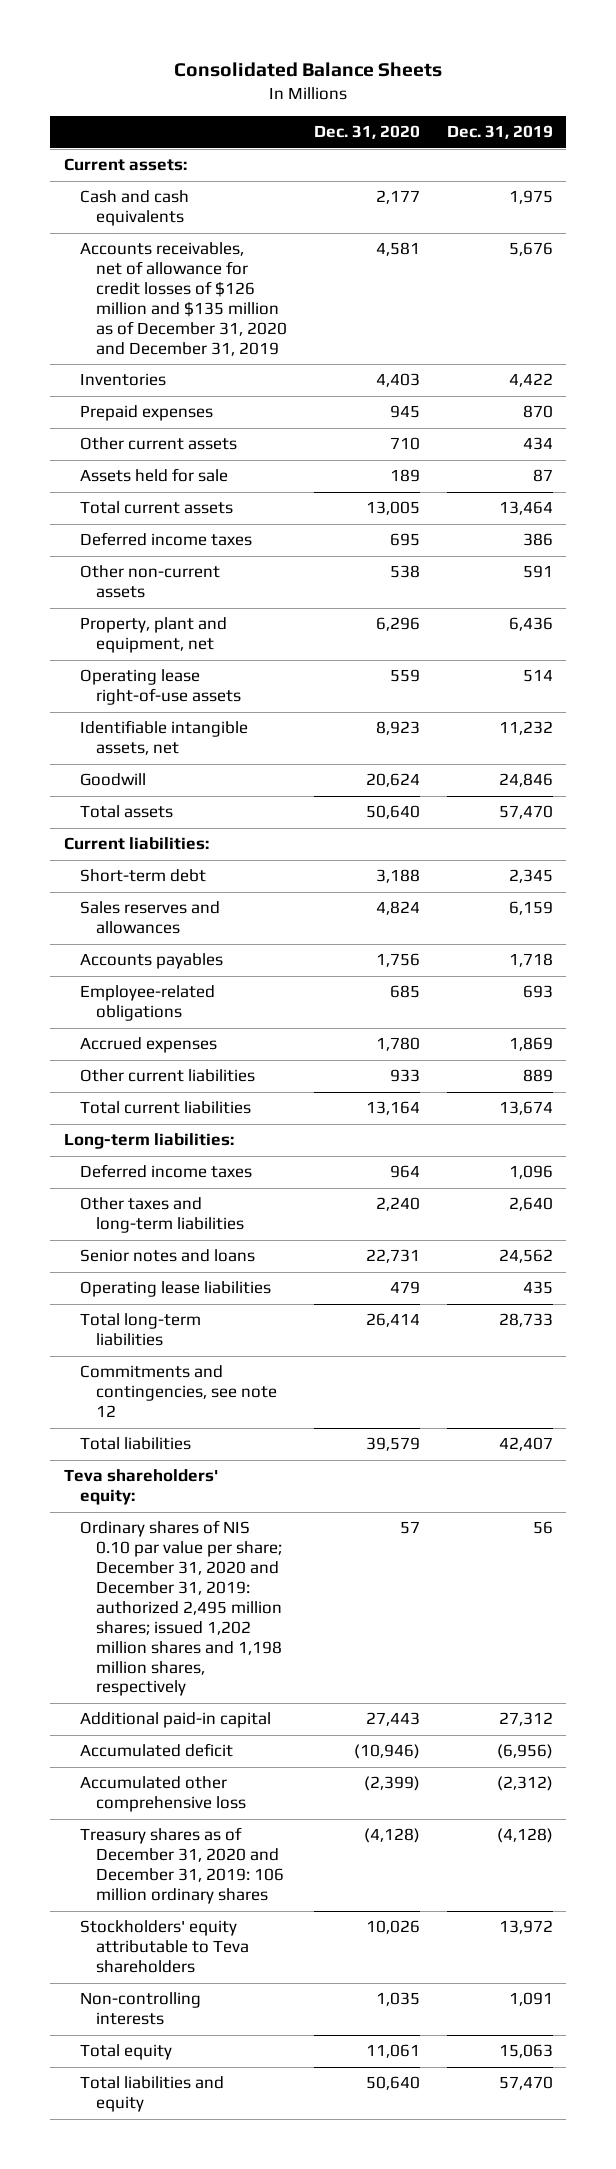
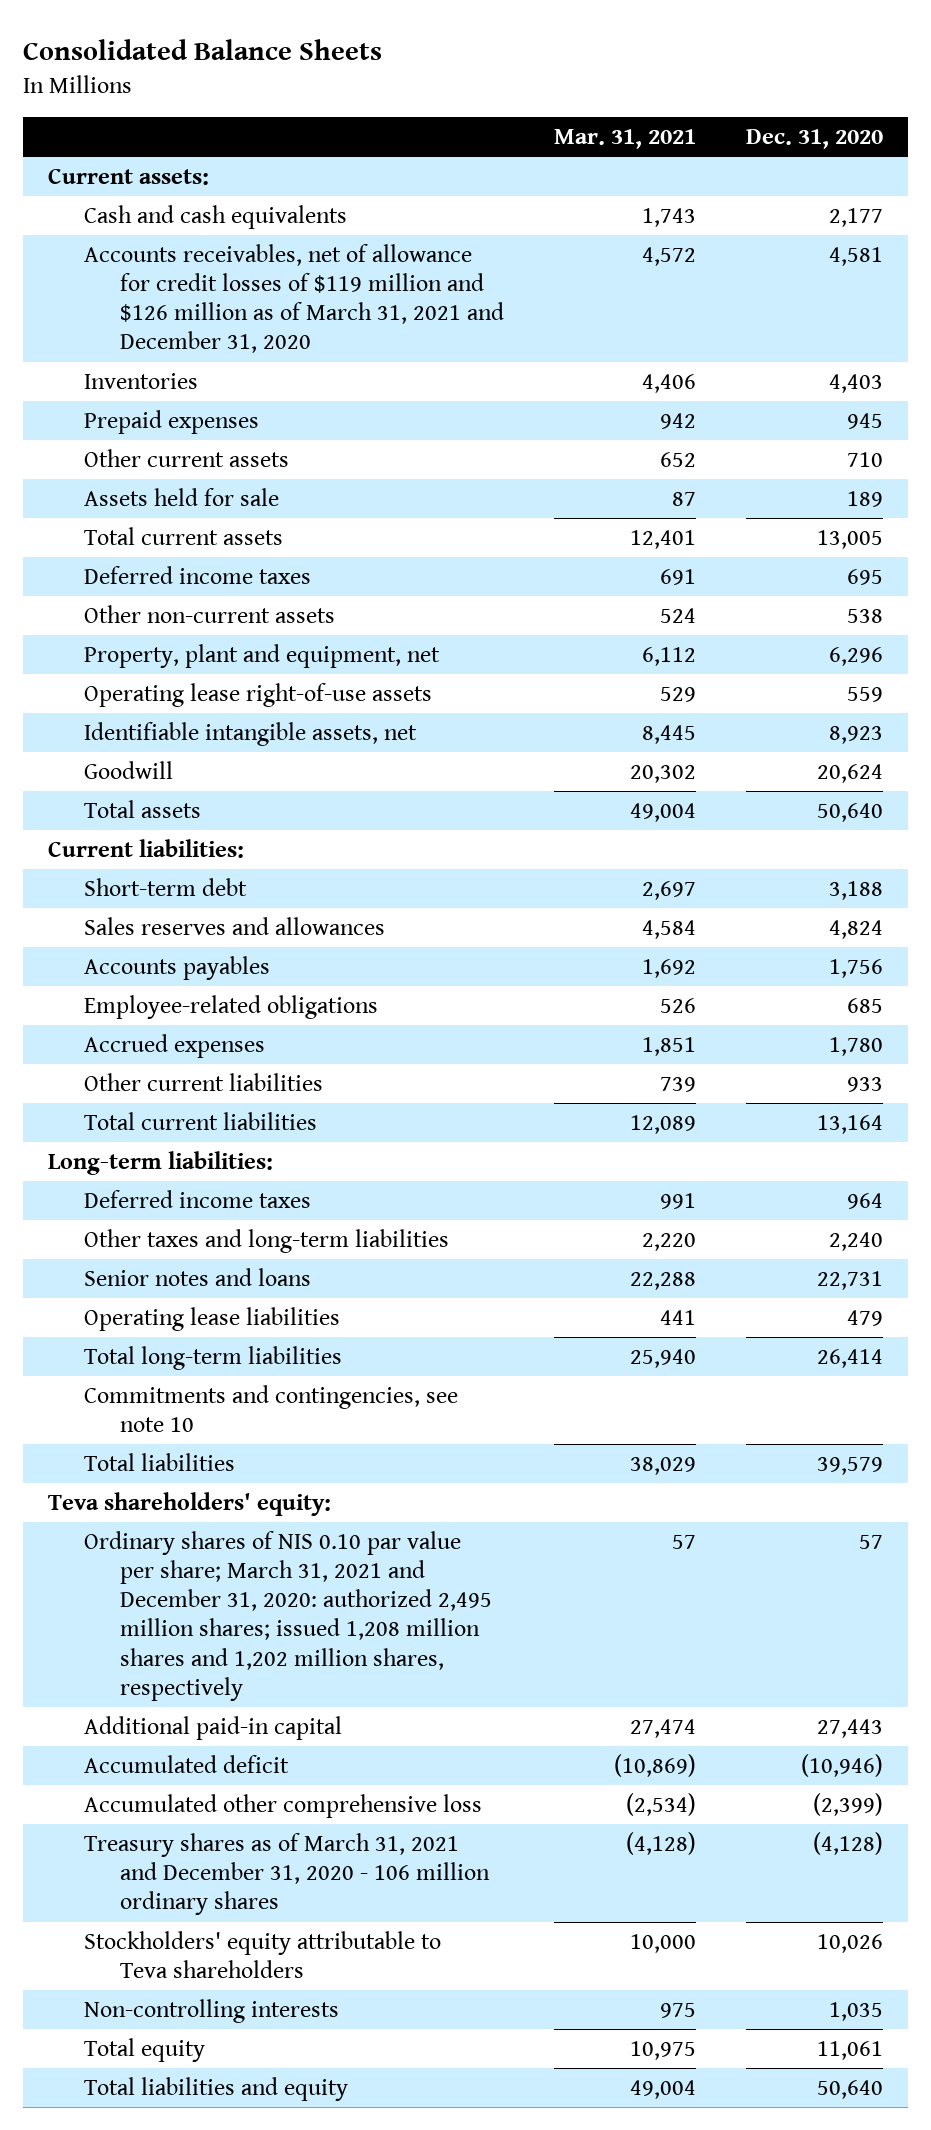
[446,125,553,140] Dec. 31, 2019 -> none
none -> [553,129,696,150] Mar. 31, 2021
[79,242,287,356] Accounts receivables, net of allowance for credit losses of $126 million and $135 million as of December 31, 2020 and December 31, 2019 -> [83,244,504,354] Accounts receivables, net of allowance for credit losses of $119 million and $126 million as of March 31, 2021 and December 31, 2020
[79,1365,277,1418] Commitments and contingencies, see note 12 -> [83,1385,458,1433] Commitments and contingencies, see note 10
[79,1520,282,1697] Ordinary shares of NIS 0.10 par value per share; December 31, 2020 and December 31, 2019: authorized 2,495 million shares; issued 1,202 million shares and 1,198 million shares, respectively -> [83,1531,492,1701] Ordinary shares of NIS 0.10 par value per share; March 31, 2021 and December 31, 2020: authorized 2,495 million shares; issued 1,208 million shares and 1,202 million shares, respectively
[79,1827,284,1905] Treasury shares as of December 31, 2020 and December 31, 2019: 106 million ordinary shares -> [83,1833,490,1916] Treasury shares as of March 31, 2021 and December 31, 2020 - 106 million ordinary shares

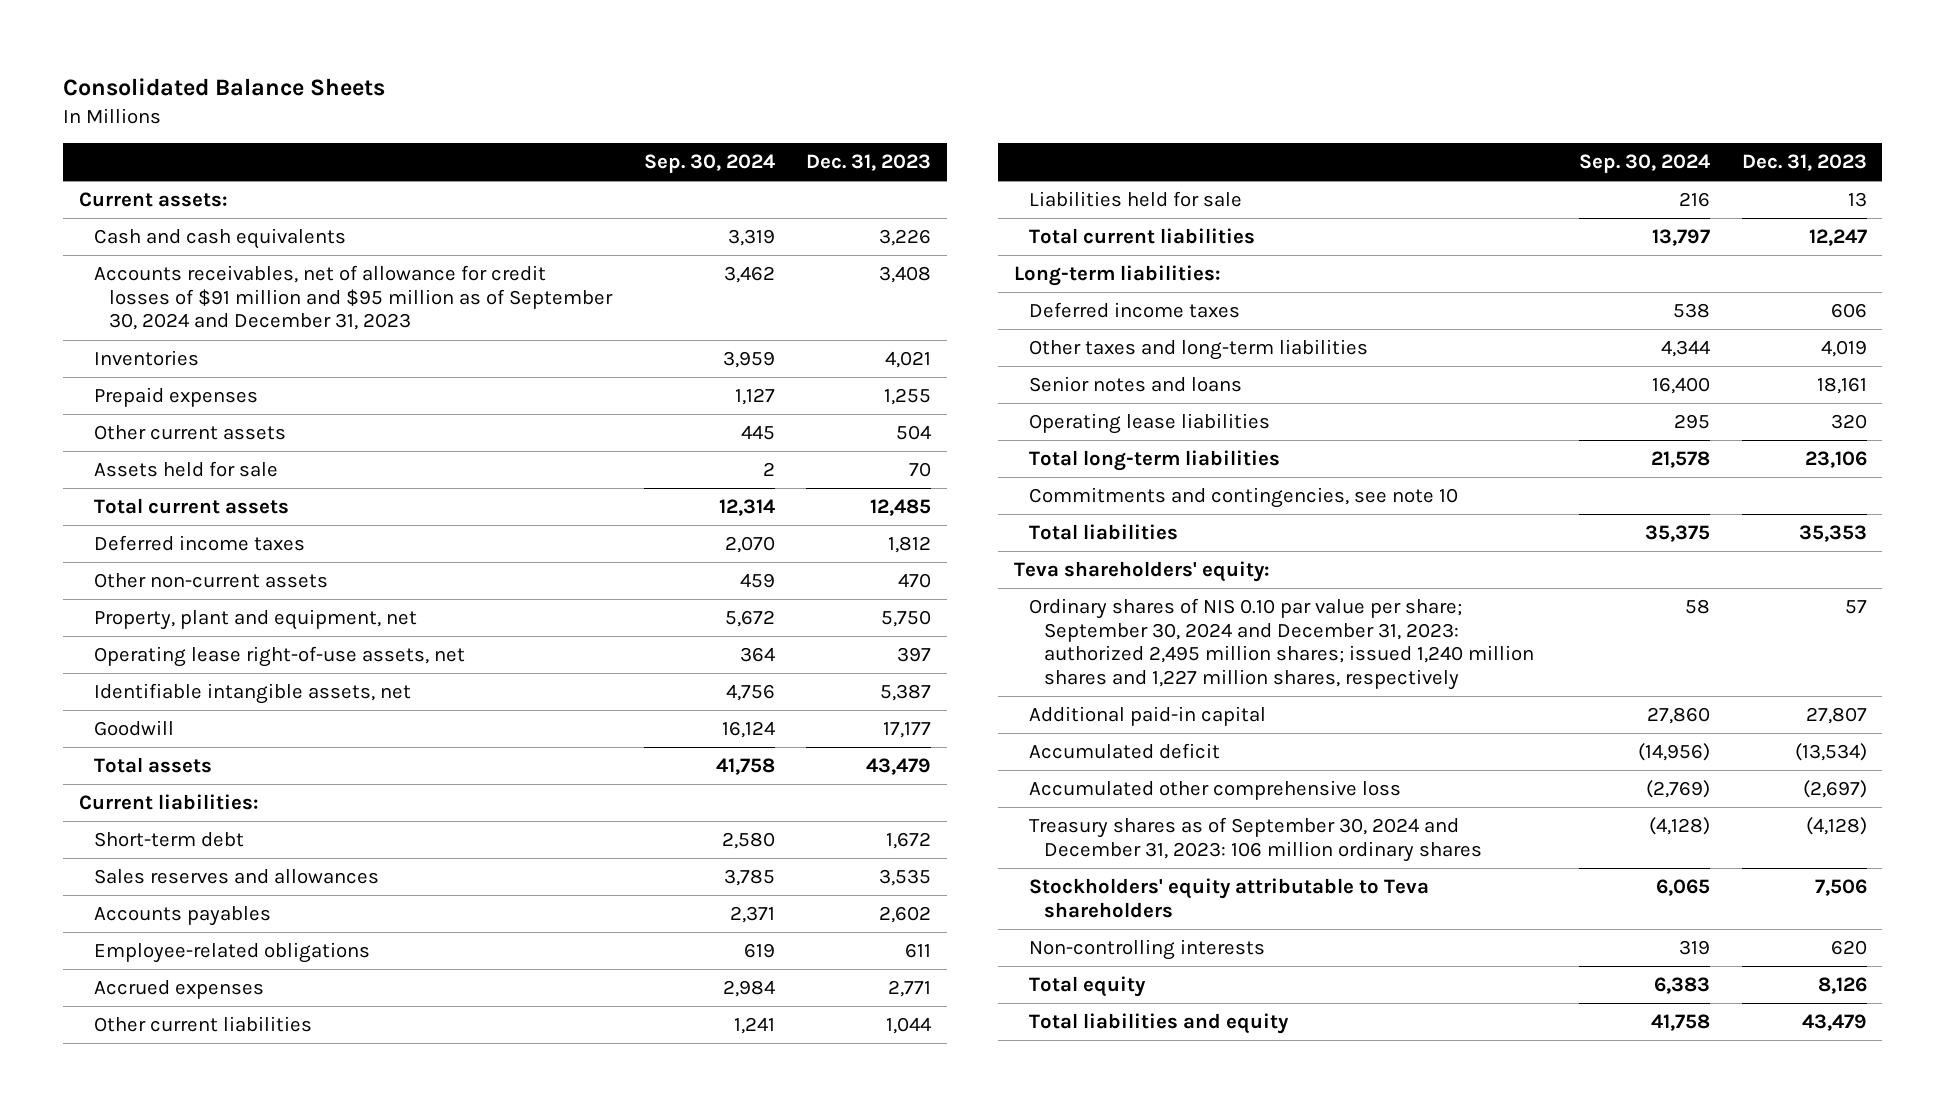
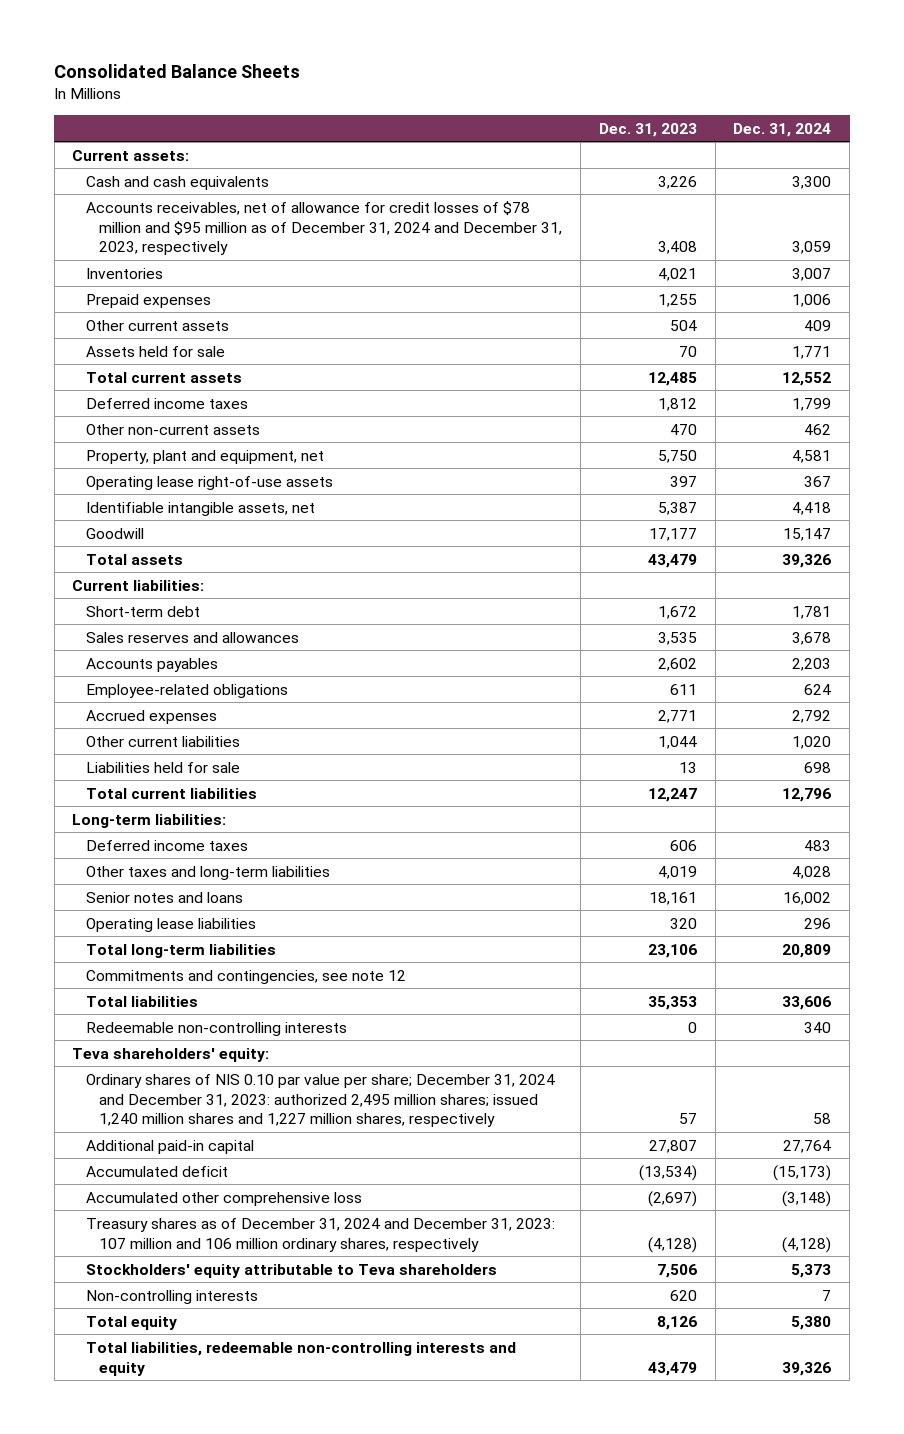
[643,154,775,174] Sep. 30, 2024 -> none
none -> [733,122,832,137] Dec. 31, 2024
[94,265,613,331] Accounts receivables, net of allowance for credit losses of $91 million and $95 million as of September 30, 2024 and December 31, 2023 -> [85,200,563,256] Accounts receivables, net of allowance for credit losses of $78 million and $95 million as of December 31, 2024 and December 31, 2023, respectively
[94,646,466,668] Operating lease right-of-use assets, net -> [85,475,333,490] Operating lease right-of-use assets
[1029,487,1459,509] Commitments and contingencies, see note 10 -> [85,969,406,984] Commitments and contingencies, see note 12
none -> [85,1021,347,1036] Redeemable non-controlling interests
[1029,598,1534,691] Ordinary shares of NIS 0.10 par value per share; September 30, 2024 and December 31, 2023: authorized 2,495 million shares; issued 1,240 million shares and 1,227 million shares, respectively -> [85,1073,555,1128] Ordinary shares of NIS 0.10 par value per share; December 31, 2024 and December 31, 2023: authorized 2,495 million shares; issued 1,240 million shares and 1,227 million shares, respectively
[1029,817,1482,862] Treasury shares as of September 30, 2024 and December 31, 2023: 106 million ordinary shares -> [85,1217,555,1252] Treasury shares as of December 31, 2024 and December 31, 2023: 107 million and 106 million ordinary shares, respectively
[1029,1013,1290,1035] Total liabilities and equity -> [85,1341,516,1376] Total liabilities, redeemable non-controlling interests and equity

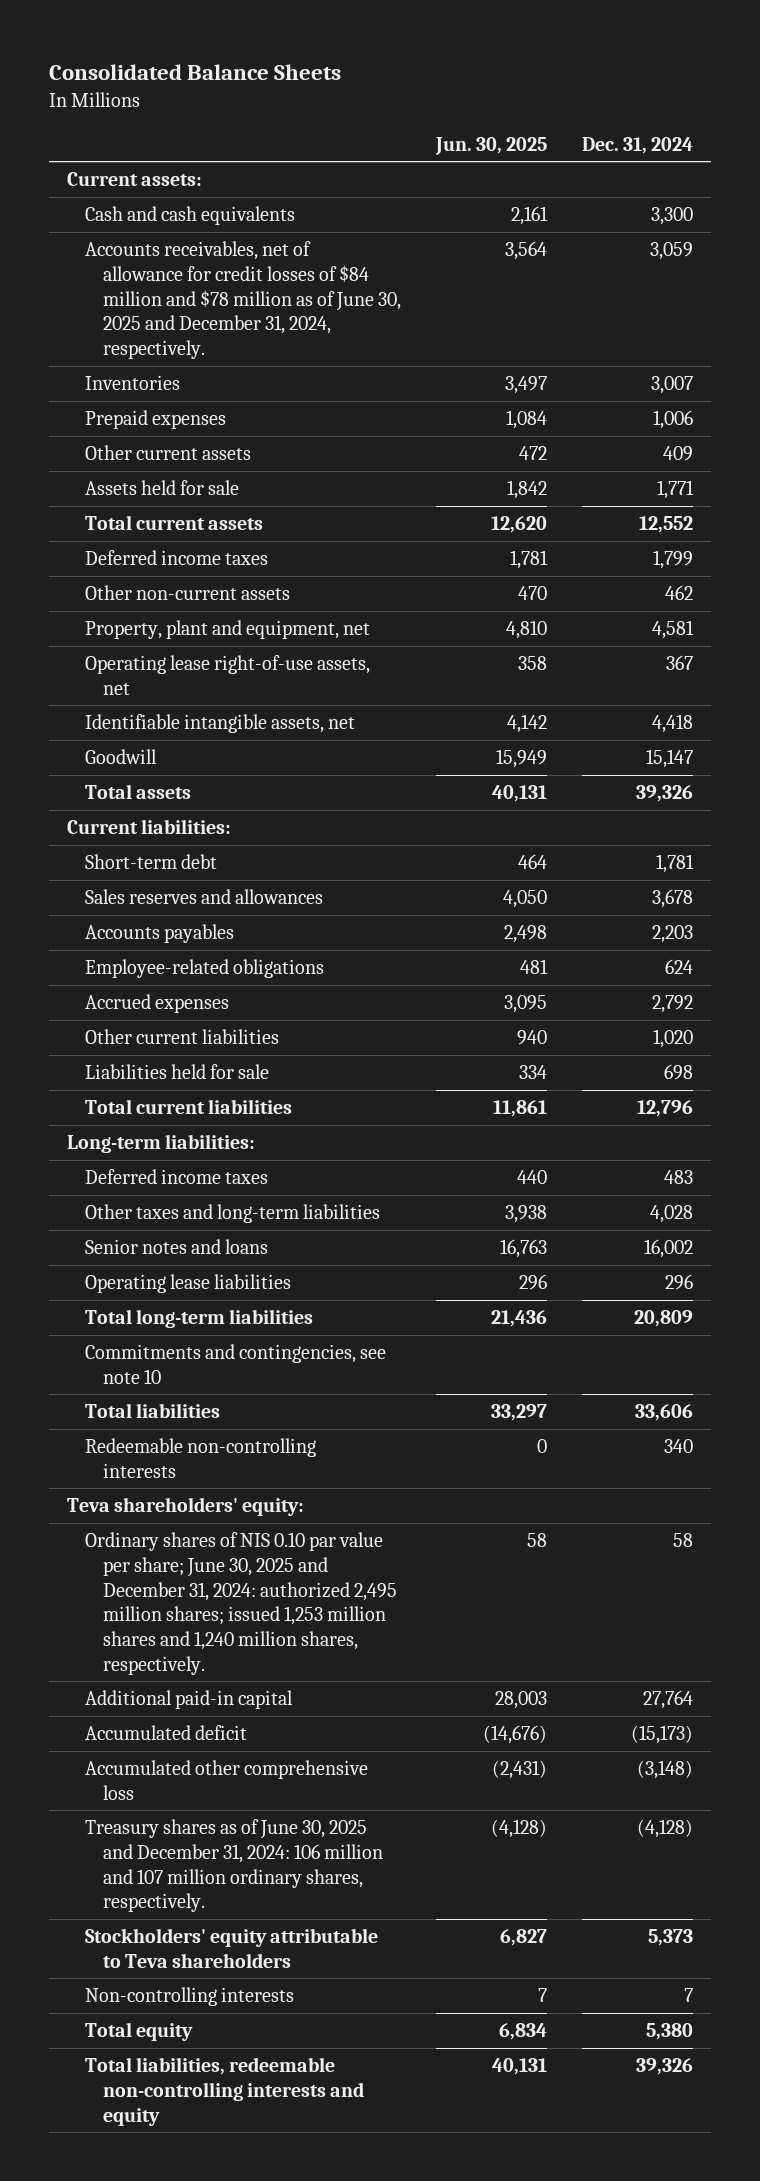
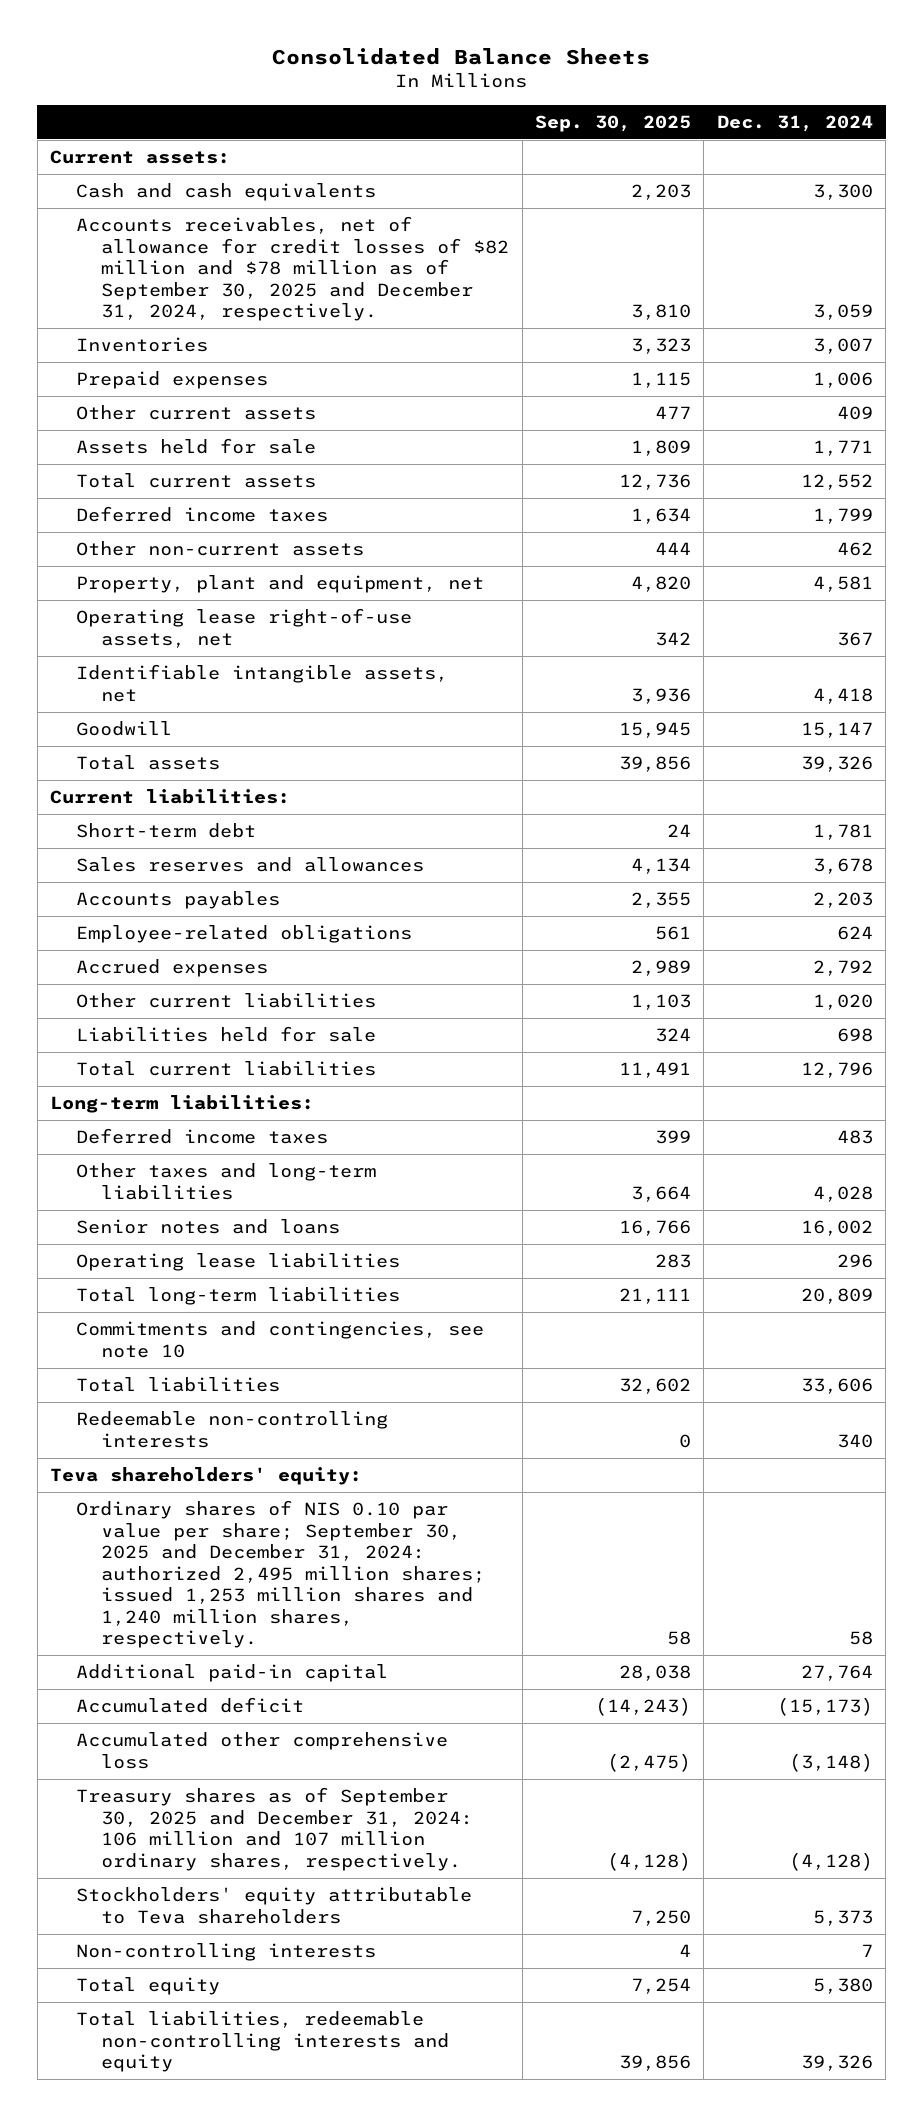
[435,136,548,155] Jun. 30, 2025 -> none
none -> [534,114,691,132] Sep. 30, 2025
[84,241,402,360] Accounts receivables, net of allowance for credit losses of $84 million and $78 million as of June 30, 2025 and December 31, 2024, respectively. -> [75,216,510,322] Accounts receivables, net of allowance for credit losses of $82 million and $78 million as of September 30, 2025 and December 31, 2024, respectively.
[84,1532,398,1675] Ordinary shares of NIS 0.10 par value per share; June 30, 2025 and December 31, 2024: authorized 2,495 million shares; issued 1,253 million shares and 1,240 million shares, respectively. -> [75,1500,486,1649] Ordinary shares of NIS 0.10 par value per share; September 30, 2025 and December 31, 2024: authorized 2,495 million shares; issued 1,253 million shares and 1,240 million shares, respectively.
[84,1819,384,1913] Treasury shares as of June 30, 2025 and December 31, 2024: 106 million and 107 million ordinary shares, respectively. -> [75,1787,474,1871] Treasury shares as of September 30, 2025 and December 31, 2024: 106 million and 107 million ordinary shares, respectively.

